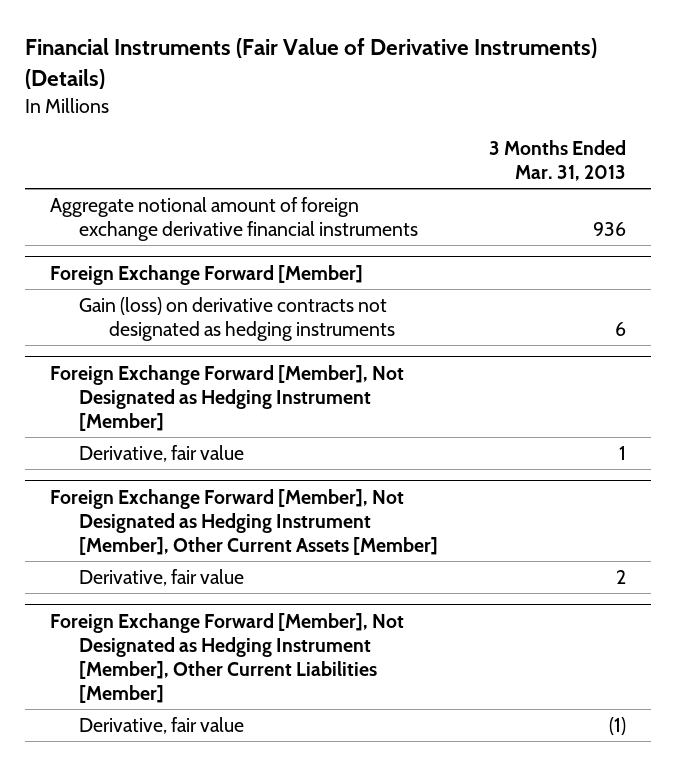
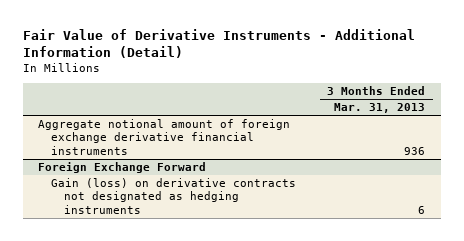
[24,38,597,90] Financial Instruments (Fair Value of Derivative Instruments) (Details) -> [22,29,415,59] Fair Value of Derivative Instruments - Additional Information (Detail)
[49,264,363,285] Foreign Exchange Forward [Member] -> [38,162,207,174] Foreign Exchange Forward
[49,364,404,431] Foreign Exchange Forward [Member], Not Designated as Hedging Instrument [Member] -> none
[79,444,245,462] Derivative, fair value -> none
[49,488,439,555] Foreign Exchange Forward [Member], Not Designated as Hedging Instrument [Member], Other Current Assets [Member] -> none
[79,568,245,586] Derivative, fair value -> none
[49,612,404,703] Foreign Exchange Forward [Member], Not Designated as Hedging Instrument [Member], Other Current Liabilities [Member] -> none
[79,716,245,734] Derivative, fair value -> none

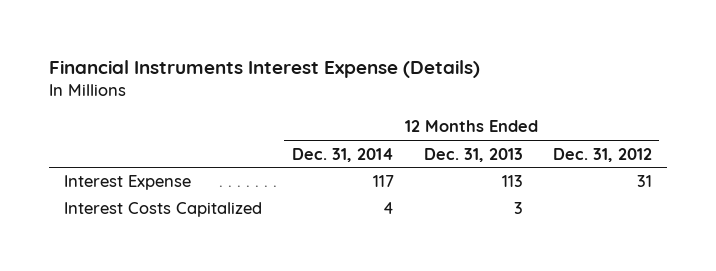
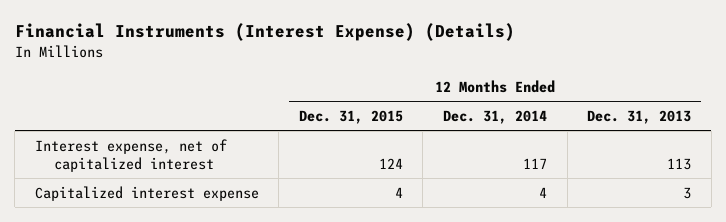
[48,60,480,79] Financial Instruments Interest Expense (Details) -> [14,23,515,42] Financial Instruments (Interest Expense) (Details)
[552,147,652,162] Dec. 31, 2012 -> none
none -> [298,109,403,124] Dec. 31, 2015
[63,175,191,191] Interest Expense -> [34,138,227,172] Interest expense, net of capitalized interest
[63,202,262,218] Interest Costs Capitalized -> [34,185,259,201] Capitalized interest expense

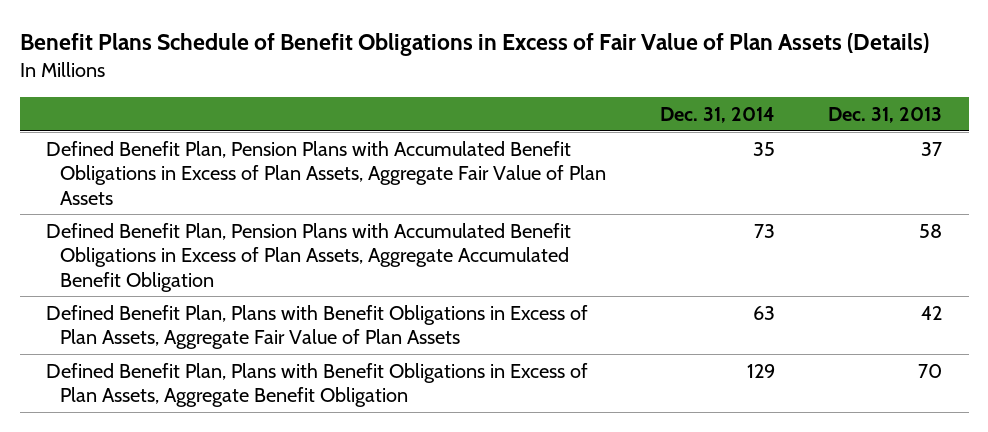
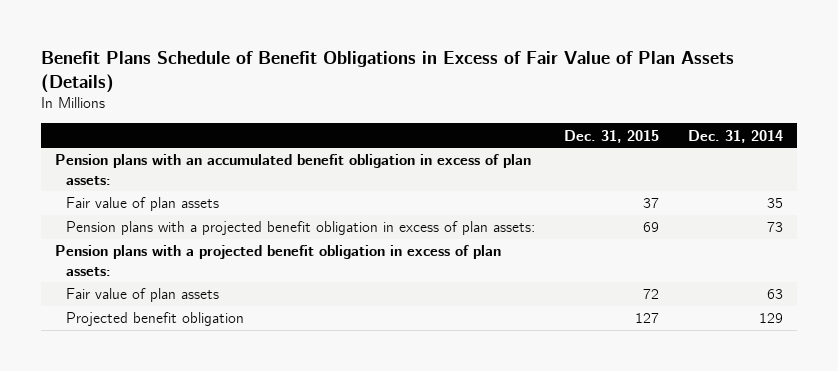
[828,106,943,123] Dec. 31, 2013 -> none
none -> [564,129,660,143] Dec. 31, 2015
none -> [54,154,531,185] Pension plans with an accumulated benefit obligation in excess of plan assets:
[46,140,607,205] Defined Benefit Plan, Pension Plans with Accumulated Benefit Obligations in Excess of Plan Assets, Aggregate Fair Value of Plan Assets -> [66,197,220,212] Fair value of plan assets
[46,222,572,292] Defined Benefit Plan, Pension Plans with Accumulated Benefit Obligations in Excess of Plan Assets, Aggregate Accumulated Benefit Obligation -> [66,221,536,236] Pension plans with a projected benefit obligation in excess of plan assets:
none -> [54,245,501,276] Pension plans with a projected benefit obligation in excess of plan assets:
[46,304,589,350] Defined Benefit Plan, Plans with Benefit Obligations in Excess of Plan Assets, Aggregate Fair Value of Plan Assets -> [66,288,220,303] Fair value of plan assets
[46,362,589,408] Defined Benefit Plan, Plans with Benefit Obligations in Excess of Plan Assets, Aggregate Benefit Obligation -> [66,312,245,327] Projected benefit obligation

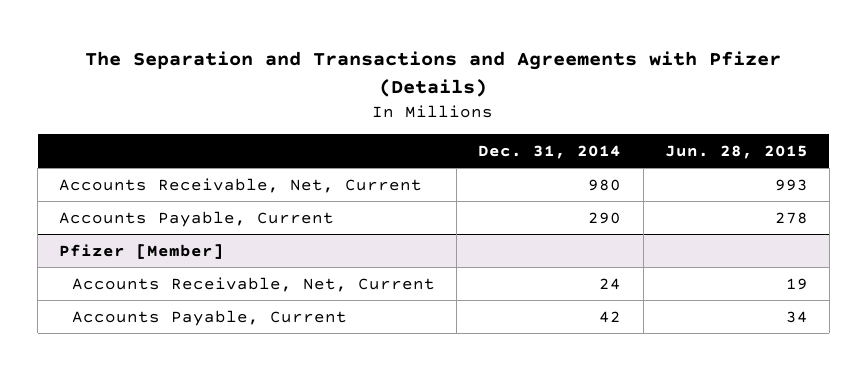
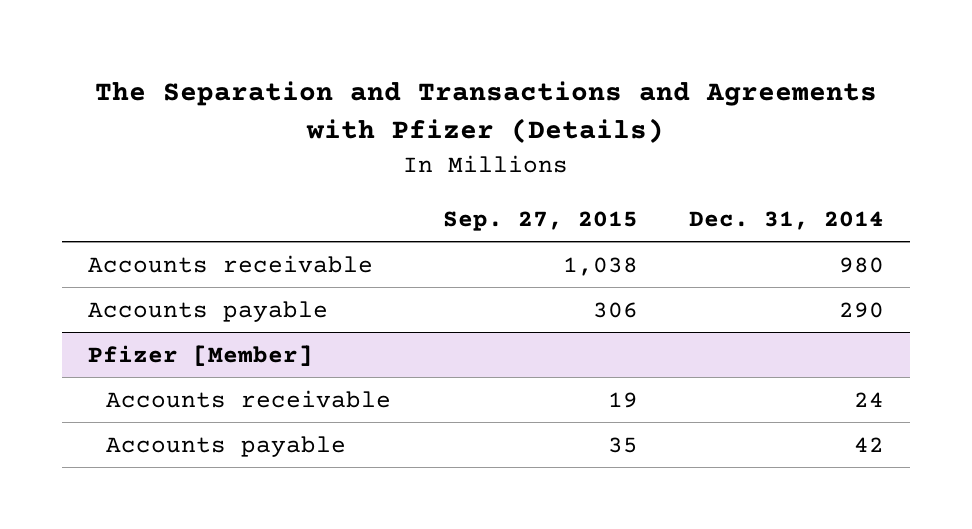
[664,145,808,160] Jun. 28, 2015 -> none
none -> [442,210,638,231] Sep. 27, 2015
[59,177,423,193] Accounts Receivable, Net, Current -> [87,254,373,273] Accounts receivable
[59,210,335,227] Accounts Payable, Current -> [87,300,328,322] Accounts payable
[72,276,436,292] Accounts Receivable, Net, Current -> [106,389,392,408] Accounts receivable
[72,309,348,326] Accounts Payable, Current -> [106,435,347,457] Accounts payable

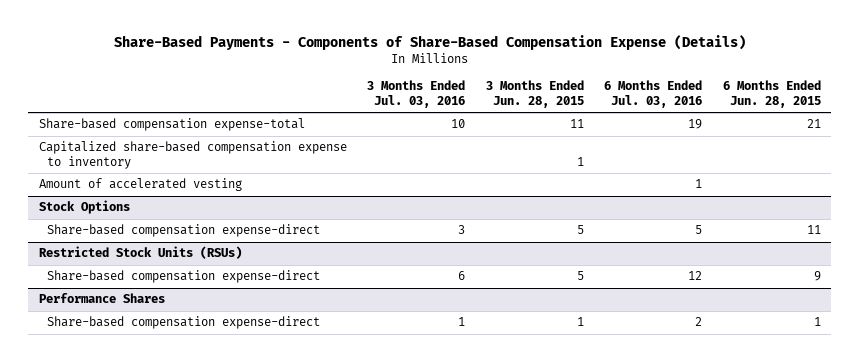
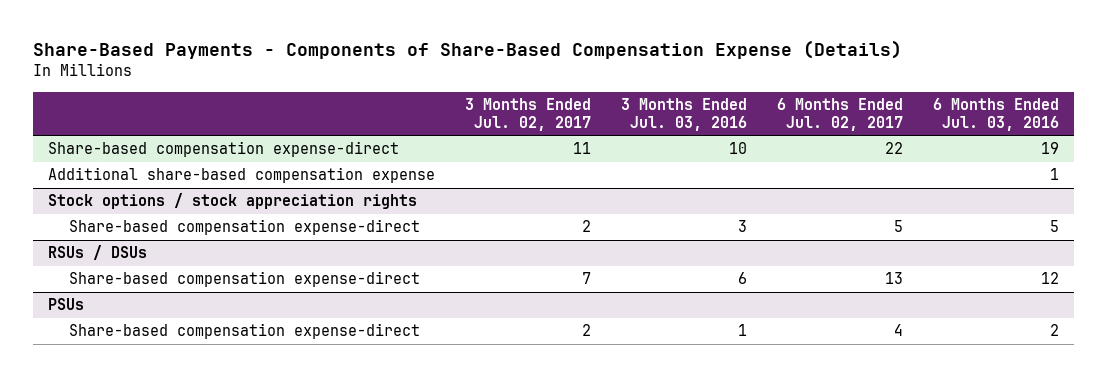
[485,80,584,109] 3 Months Ended Jun. 28, 2015 -> none
[722,80,821,109] 6 Months Ended Jun. 28, 2015 -> none
none -> [464,97,591,131] 3 Months Ended Jul. 02, 2017
none -> [776,97,903,131] 6 Months Ended Jul. 02, 2017
[38,141,347,170] Capitalized share-based compensation expense to inventory -> none
[38,118,305,132] Share-based compensation expense-total -> [47,141,399,158] Share-based compensation expense-direct
[38,178,242,192] Amount of accelerated vesting -> [47,167,435,184] Additional share-based compensation expense
[38,200,130,215] Stock Options -> [47,193,417,210] Stock options / stock appreciation rights
[38,246,242,260] Restricted Stock Units (RSUs) -> [47,245,147,261] RSUs / DSUs
[38,293,165,304] Performance Shares -> [47,298,84,311] PSUs

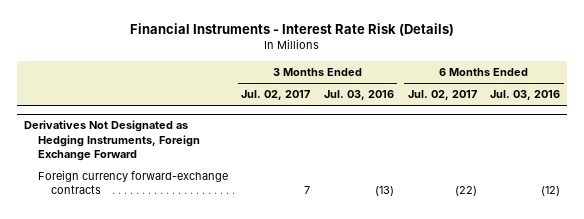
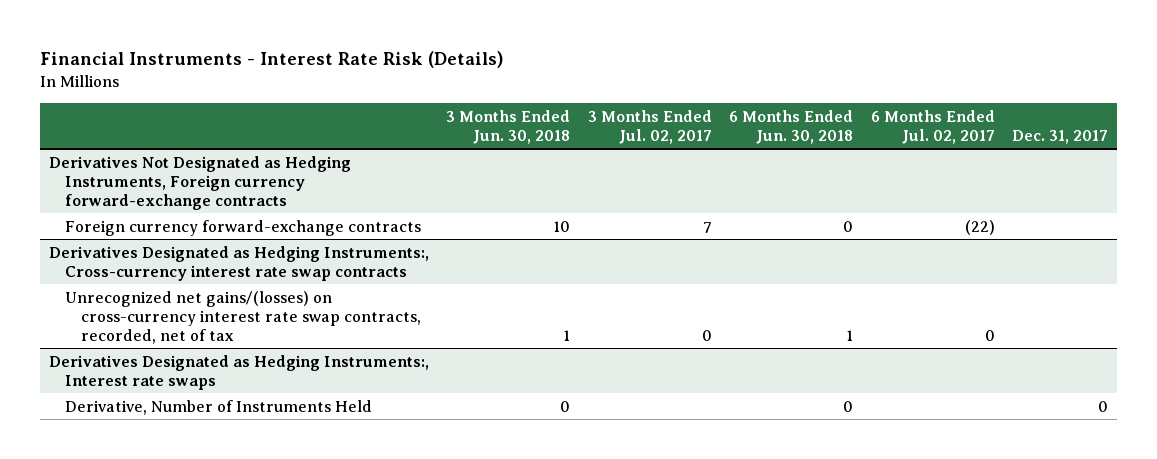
[323,90,394,101] Jul. 03, 2016 -> none
[490,90,561,101] Jul. 03, 2016 -> none
none -> [446,109,571,144] 3 Months Ended Jun. 30, 2018
none -> [729,109,854,144] 6 Months Ended Jun. 30, 2018
none -> [1012,129,1109,144] Dec. 31, 2017
[24,120,200,161] Derivatives Not Designated as Hedging Instruments, Foreign Exchange Forward -> [48,155,351,210] Derivatives Not Designated as Hedging Instruments, Foreign currency forward-exchange contracts
none -> [48,245,429,281] Derivatives Designated as Hedging Instruments:, Cross-currency interest rate swap contracts
none -> [64,290,421,344] Unrecognized net gains/(losses) on cross-currency interest rate swap contracts, recorded, net of tax
none -> [48,354,429,390] Derivatives Designated as Hedging Instruments:, Interest rate swaps
none -> [64,399,372,415] Derivative, Number of Instruments Held

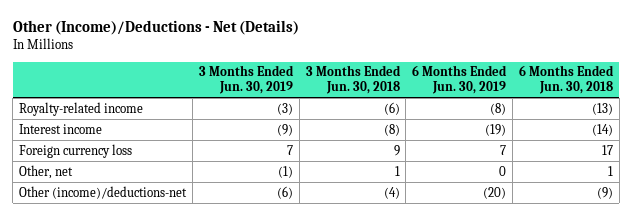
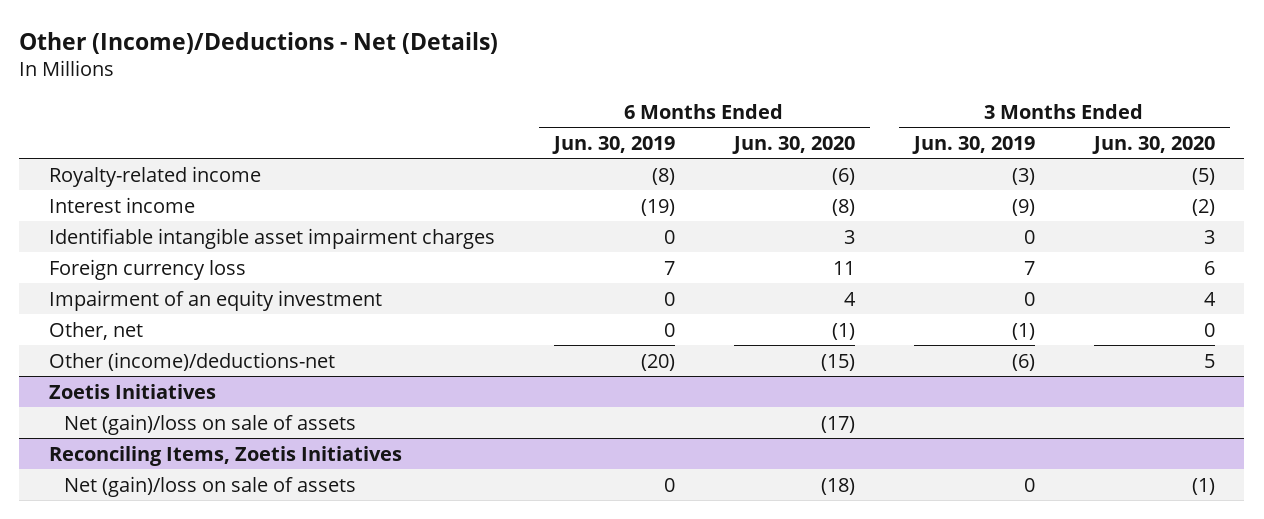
[305,65,401,94] 3 Months Ended Jun. 30, 2018 -> none
[518,65,614,94] 6 Months Ended Jun. 30, 2018 -> none
none -> [731,135,855,154] Jun. 30, 2020
none -> [1091,135,1215,154] Jun. 30, 2020
none -> [48,227,495,249] Identifiable intangible asset impairment charges
none -> [48,289,382,311] Impairment of an equity investment
none -> [48,383,216,399] Zoetis Initiatives
none -> [64,413,357,435] Net (gain)/loss on sale of assets
none -> [48,445,402,466] Reconciling Items, Zoetis Initiatives
none -> [64,475,357,497] Net (gain)/loss on sale of assets

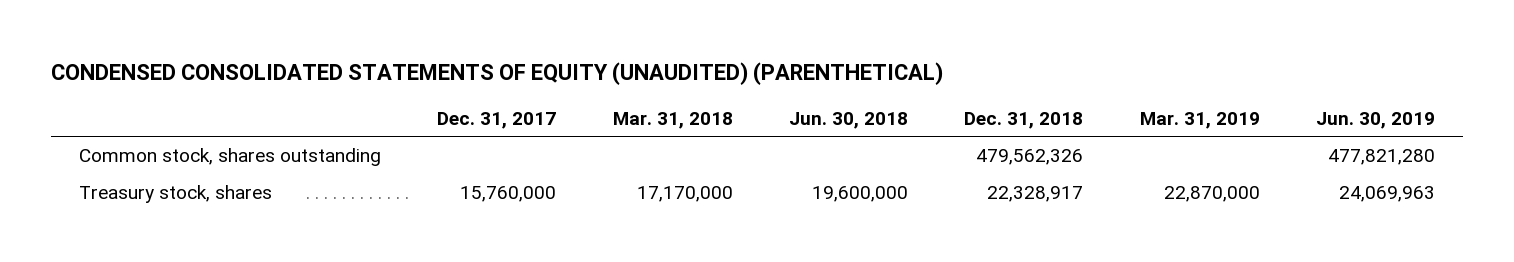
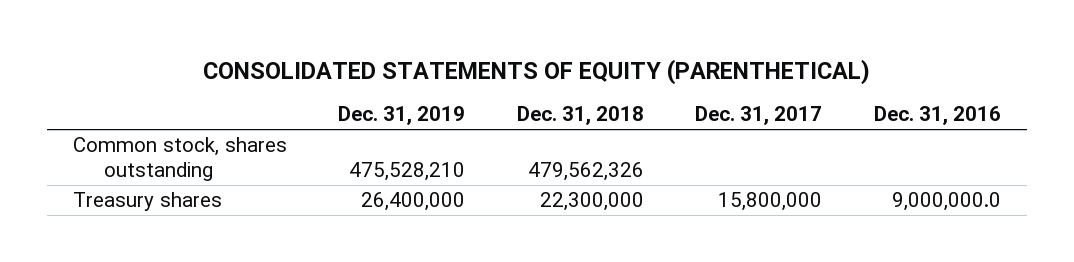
[50,62,943,86] CONDENSED CONSOLIDATED STATEMENTS OF EQUITY (UNAUDITED) (PARENTHETICAL) -> [202,58,870,85] CONSOLIDATED STATEMENTS OF EQUITY (PARENTHETICAL)
[612,111,733,129] Mar. 31, 2018 -> none
[788,111,908,129] Jun. 30, 2018 -> none
[1139,111,1260,129] Mar. 31, 2019 -> none
[1315,111,1435,129] Jun. 30, 2019 -> none
none -> [338,106,466,126] Dec. 31, 2019
none -> [873,106,1001,126] Dec. 31, 2016
[79,185,273,204] Treasury stock, shares -> [72,192,222,212] Treasury shares
[460,186,557,203] 15,760,000 -> [718,192,823,212] 15,800,000
[987,186,1084,203] 22,328,917 -> [539,192,644,212] 22,300,000

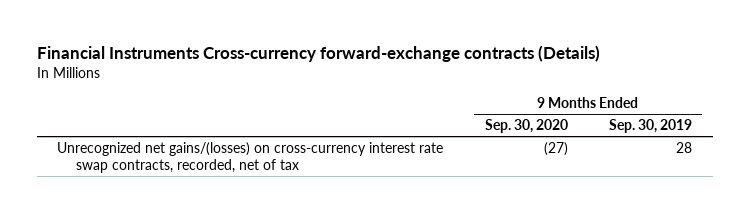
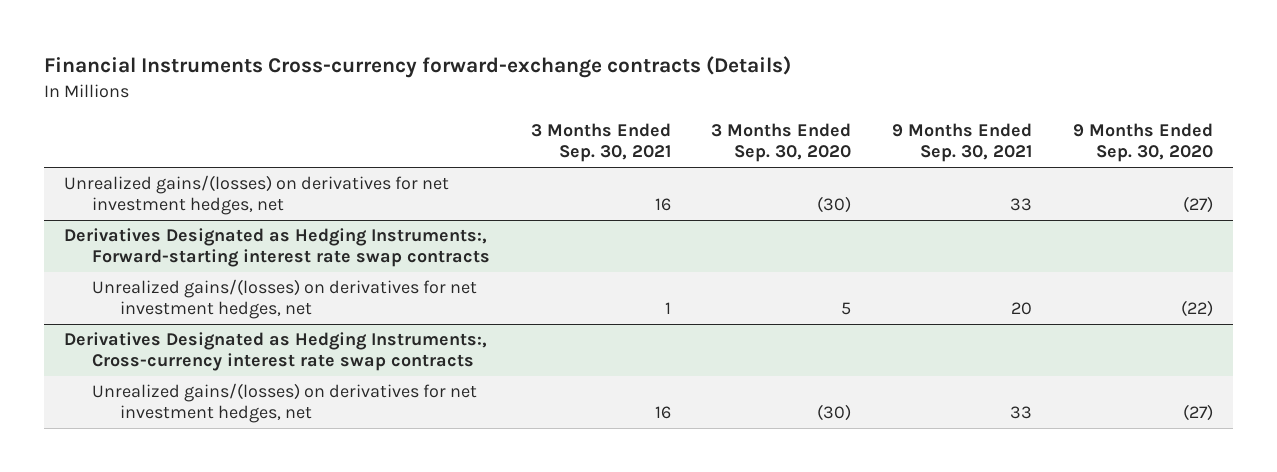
[609,119,693,134] Sep. 30, 2019 -> none
none -> [530,123,671,163] 3 Months Ended Sep. 30, 2021
none -> [711,123,852,163] 3 Months Ended Sep. 30, 2020
none -> [891,123,1032,163] 9 Months Ended Sep. 30, 2021
[57,142,444,173] Unrecognized net gains/(losses) on cross-currency interest rate swap contracts, recorded, net of tax -> [64,175,450,216] Unrealized gains/(losses) on derivatives for net investment hedges, net
none -> [64,228,491,268] Derivatives Designated as Hedging Instruments:, Forward-starting interest rate swap contracts
none -> [92,279,478,320] Unrealized gains/(losses) on derivatives for net investment hedges, net
none -> [64,332,488,372] Derivatives Designated as Hedging Instruments:, Cross-currency interest rate swap contracts
none -> [92,383,478,424] Unrealized gains/(losses) on derivatives for net investment hedges, net

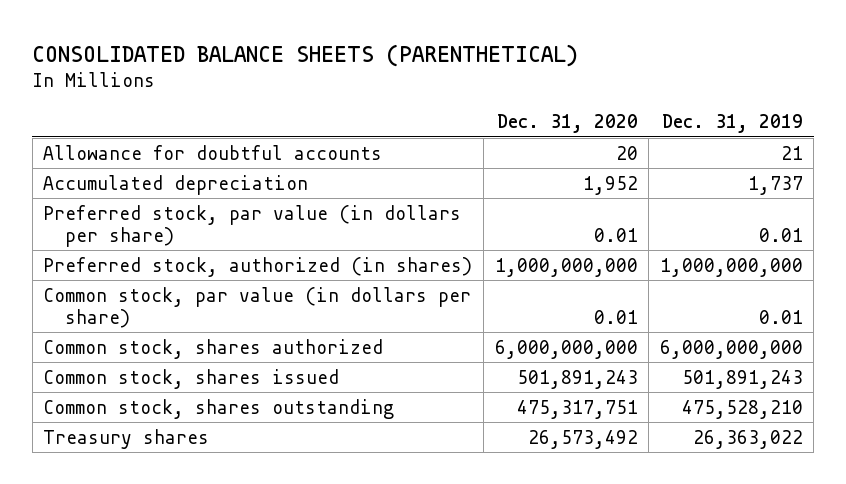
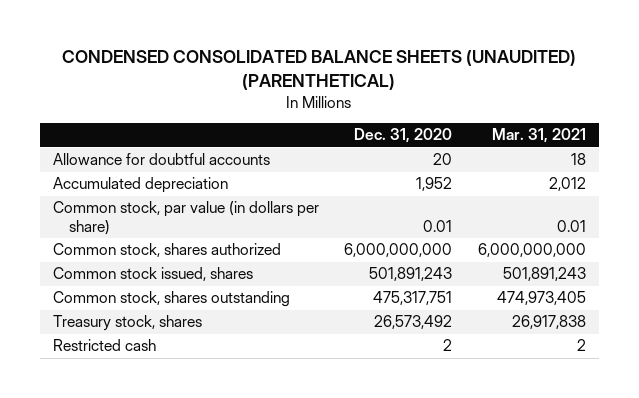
[32,43,579,67] CONSOLIDATED BALANCE SHEETS (PARENTHETICAL) -> [62,50,577,91] CONDENSED CONSOLIDATED BALANCE SHEETS (UNAUDITED) (PARENTHETICAL)
[661,114,803,134] Dec. 31, 2019 -> none
none -> [491,128,586,144] Mar. 31, 2021
[43,204,462,247] Preferred stock, par value (in dollars per share) -> none
[43,256,473,277] Preferred stock, authorized (in shares) -> none
[43,368,340,389] Common stock, shares issued -> [52,267,253,282] Common stock issued, shares
[43,428,210,449] Treasury shares -> [52,315,202,332] Treasury stock, shares
none -> [52,339,156,352] Restricted cash

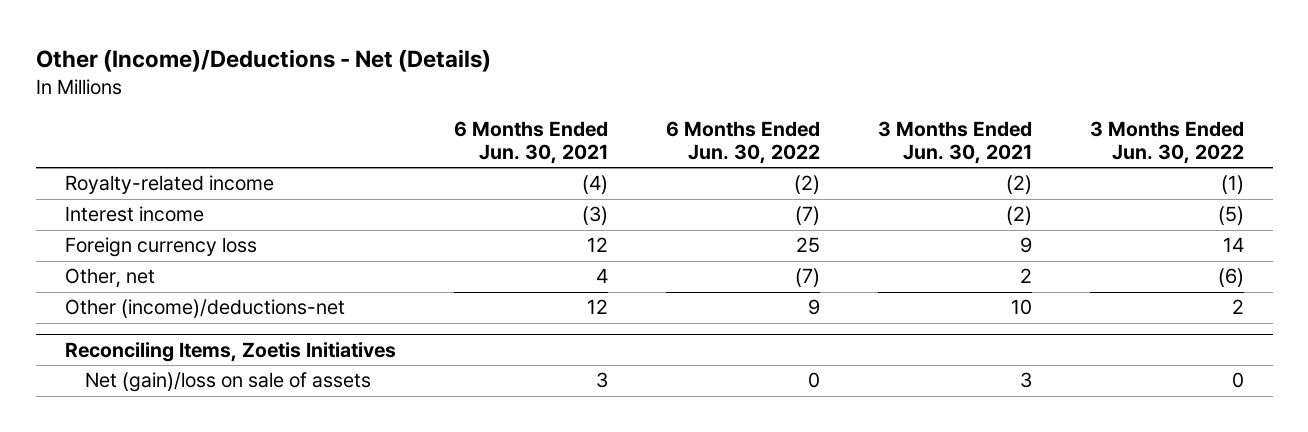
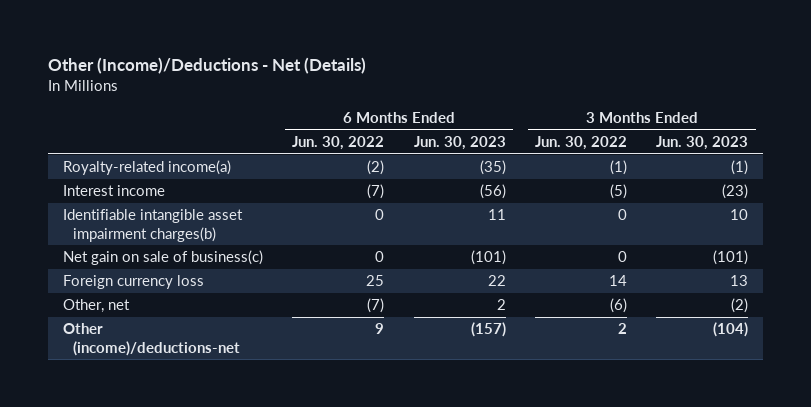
[453,121,608,165] 6 Months Ended Jun. 30, 2021 -> none
[877,121,1032,165] 3 Months Ended Jun. 30, 2021 -> none
none -> [413,135,506,150] Jun. 30, 2023
none -> [656,135,749,150] Jun. 30, 2023
[64,175,274,195] Royalty-related income -> [62,160,231,176] Royalty-related income(a)
none -> [62,209,243,242] Identifiable intangible asset impairment charges(b)
none -> [62,250,263,266] Net gain on sale of business(c)
[64,341,396,362] Reconciling Items, Zoetis Initiatives -> none
[85,372,372,393] Net (gain)/loss on sale of assets -> none

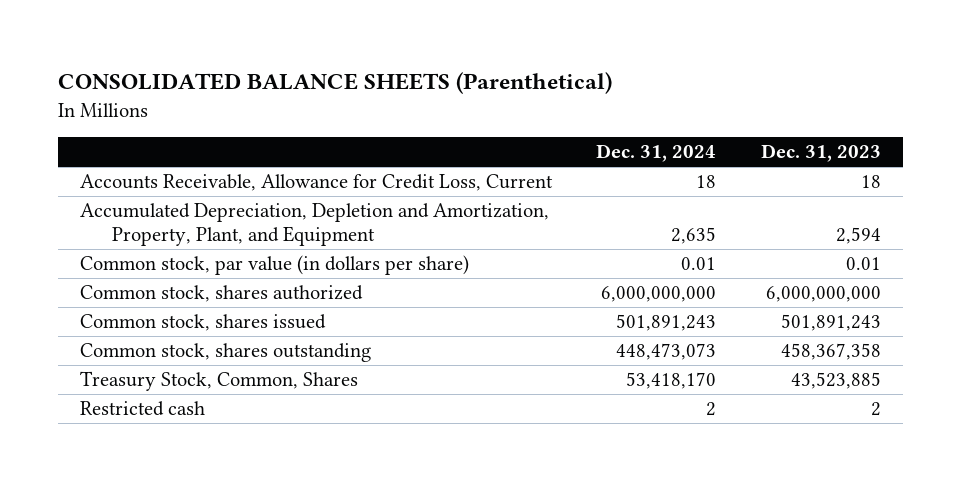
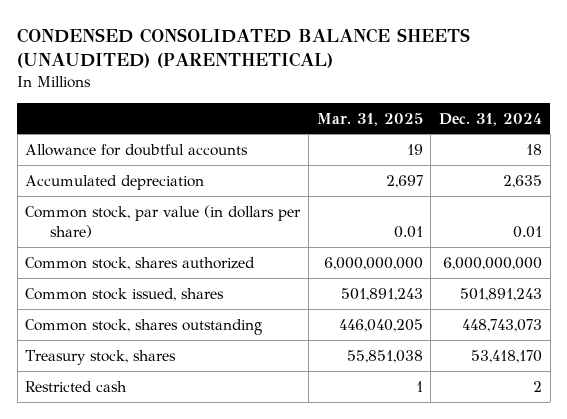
[57,72,612,95] CONSOLIDATED BALANCE SHEETS (Parenthetical) -> [17,27,471,68] CONDENSED CONSOLIDATED BALANCE SHEETS (UNAUDITED) (PARENTHETICAL)
[760,144,881,163] Dec. 31, 2023 -> none
none -> [316,112,423,126] Mar. 31, 2025
[80,174,554,192] Accounts Receivable, Allowance for Credit Loss, Current -> [25,143,249,156] Allowance for doubtful accounts
[80,203,550,247] Accumulated Depreciation, Depletion and Amortization, Property, Plant, and Equipment -> [25,174,205,190] Accumulated depreciation
[80,314,327,332] Common stock, shares issued -> [25,287,225,301] Common stock issued, shares
[616,343,717,361] 448,473,073 -> [462,318,543,332] 448,743,073
[80,371,359,392] Treasury Stock, Common, Shares -> [25,349,177,365] Treasury stock, shares

